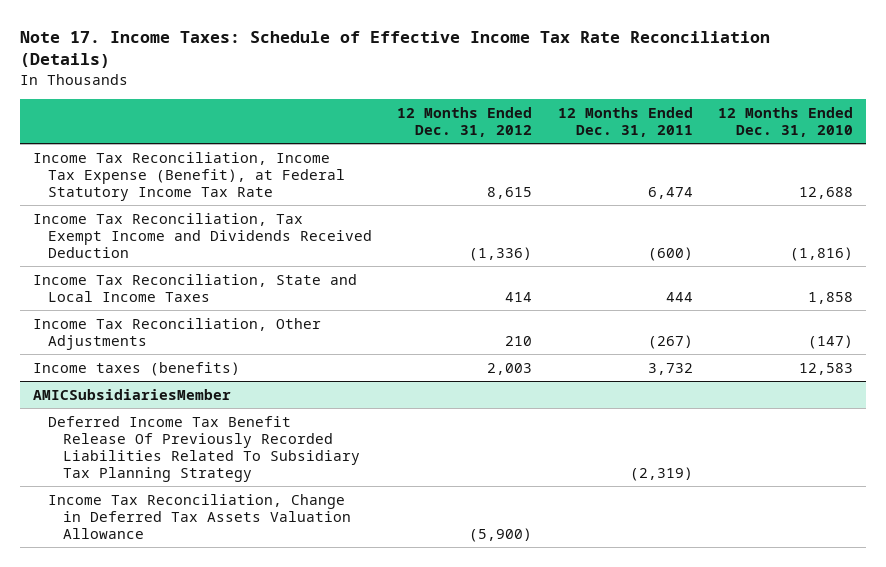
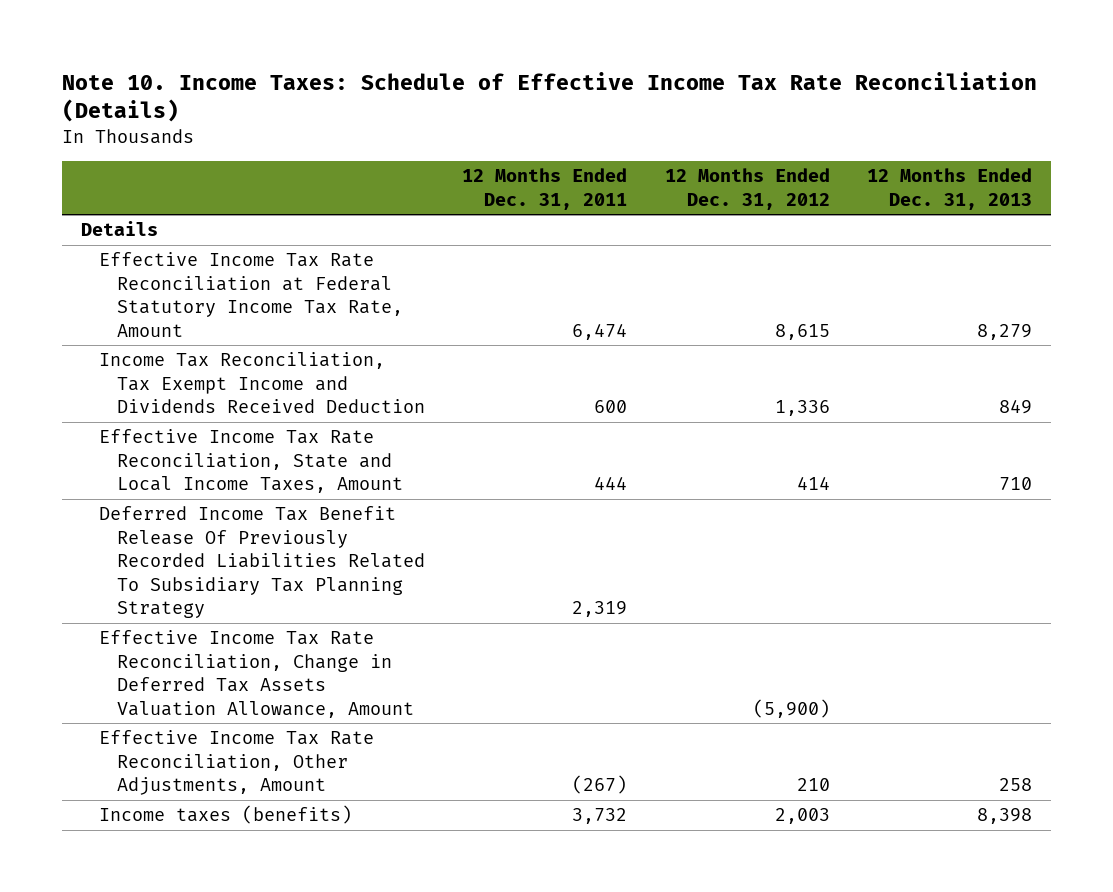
[20,30,771,69] Note 17. Income Taxes: Schedule of Effective Income Tax Rate Reconciliation (Details) -> [62,72,1038,123] Note 10. Income Taxes: Schedule of Effective Income Tax Rate Reconciliation (Details)
[718,106,854,138] 12 Months Ended Dec. 31, 2010 -> none
none -> [867,168,1033,210] 12 Months Ended Dec. 31, 2013
none -> [81,221,159,237] Details
[32,151,346,201] Income Tax Reconciliation, Income Tax Expense (Benefit), at Federal Statutory Income Tax Rate -> [99,252,404,337] Effective Income Tax Rate Reconciliation at Federal Statutory Income Tax Rate, Amount
[469,246,533,261] (1,336) -> [774,400,830,417] 1,336
[647,246,693,261] (600) -> [594,400,628,414] 600
[32,273,357,302] Income Tax Reconciliation, State and Local Income Taxes -> [99,429,404,494] Effective Income Tax Rate Reconciliation, State and Local Income Taxes, Amount
none -> [99,506,426,619] Deferred Income Tax Benefit Release Of Previously Recorded Liabilities Related To Subsidiary Tax Planning Strategy
none -> [99,630,415,718] Effective Income Tax Rate Reconciliation, Change in Deferred Tax Assets Valuation Allowance, Amount
[32,317,321,350] Income Tax Reconciliation, Other Adjustments -> [99,730,375,796] Effective Income Tax Rate Reconciliation, Other Adjustments, Amount
[32,388,231,400] AMICSubsidiariesMember -> none
[48,415,361,482] Deferred Income Tax Benefit Release Of Previously Recorded Liabilities Related To Subsidiary Tax Planning Strategy -> none
[48,493,352,539] Income Tax Reconciliation, Change in Deferred Tax Assets Valuation Allowance -> none

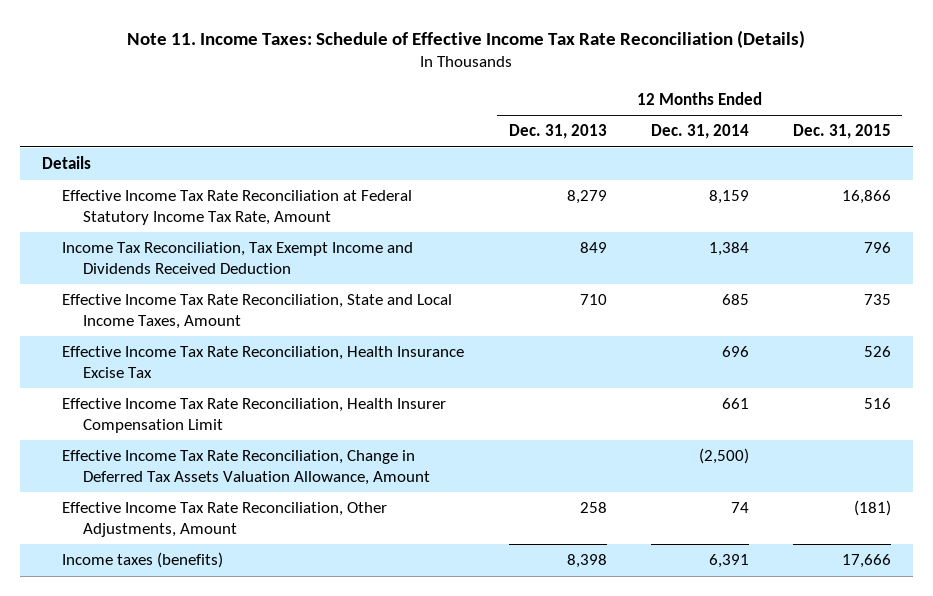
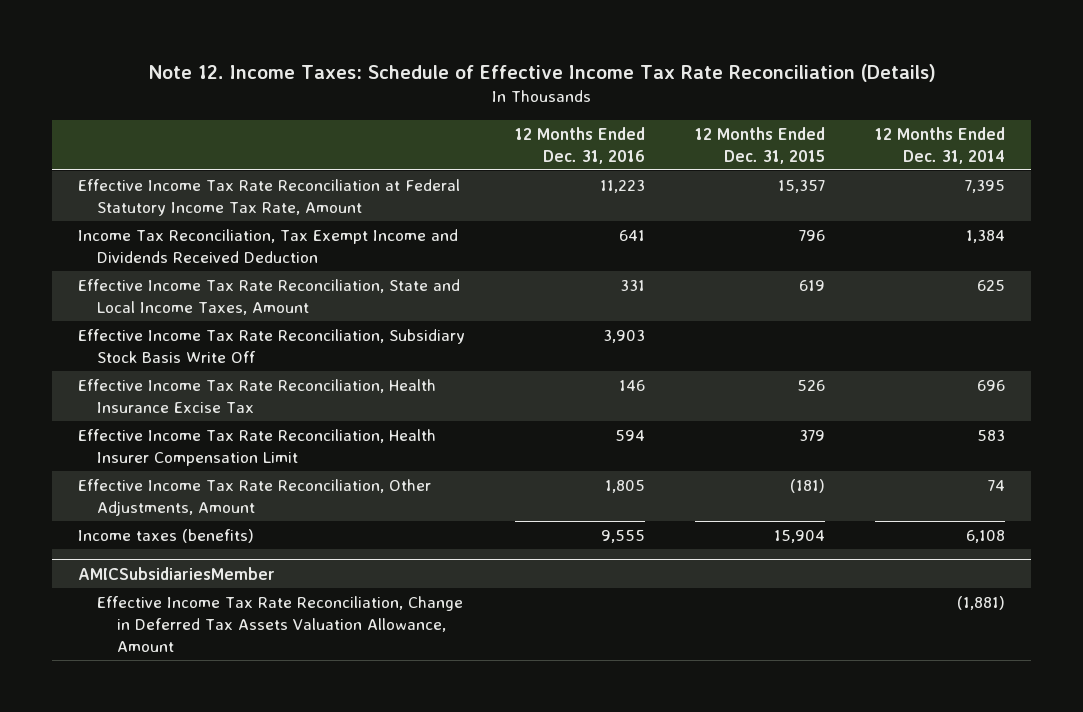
[127,30,806,49] Note 11. Income Taxes: Schedule of Effective Income Tax Rate Reconciliation (Details) -> [147,64,936,83] Note 12. Income Taxes: Schedule of Effective Income Tax Rate Reconciliation (Details)
[508,124,607,140] Dec. 31, 2013 -> none
none -> [514,126,645,164] 12 Months Ended Dec. 31, 2016
[41,156,91,170] Details -> none
[708,190,749,205] 8,159 -> [965,180,1006,194] 7,395
[841,190,891,205] 16,866 -> [778,180,826,194] 15,357
[721,294,749,306] 685 -> [977,280,1006,292] 625
[863,294,891,306] 735 -> [799,280,826,292] 619
none -> [77,329,465,363] Effective Income Tax Rate Reconciliation, Subsidiary Stock Basis Write Off
[62,450,430,485] Effective Income Tax Rate Reconciliation, Change in Deferred Tax Assets Valuation Allowance, Amount -> none
[721,398,749,410] 661 -> [977,430,1006,442] 583
[863,398,891,410] 516 -> [799,430,826,442] 379
[708,554,749,569] 6,391 -> [966,530,1006,544] 6,108
[841,554,891,569] 17,666 -> [774,530,826,544] 15,904
none -> [77,566,275,580] AMICSubsidiariesMember
none -> [97,596,464,652] Effective Income Tax Rate Reconciliation, Change in Deferred Tax Assets Valuation Allowance, Amount

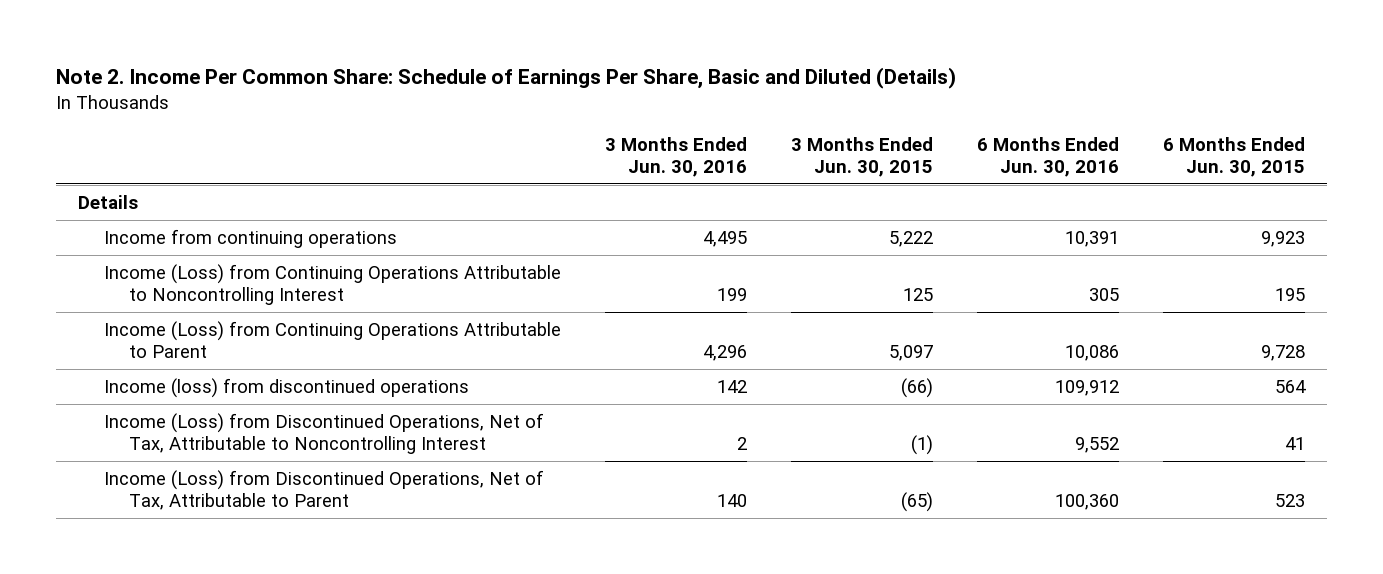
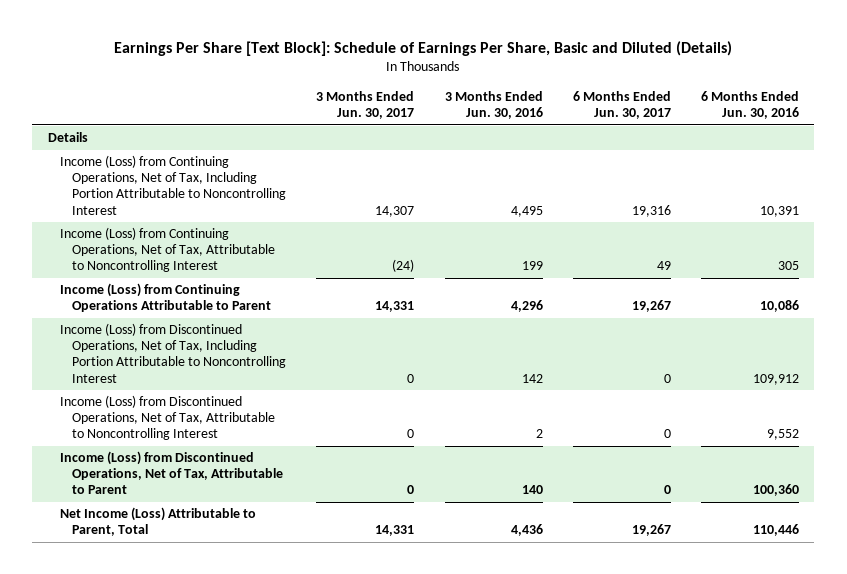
[55,66,956,89] Note 2. Income Per Common Share: Schedule of Earnings Per Share, Basic and Diluted (Details) -> [114,41,733,57] Earnings Per Share [Text Block]: Schedule of Earnings Per Share, Basic and Diluted (Details)
[790,137,933,177] 3 Months Ended Jun. 30, 2015 -> none
[1163,137,1306,177] 6 Months Ended Jun. 30, 2015 -> none
none -> [316,90,415,120] 3 Months Ended Jun. 30, 2017
none -> [572,90,671,120] 6 Months Ended Jun. 30, 2017
[103,229,397,249] Income from continuing operations -> [59,155,286,215] Income (Loss) from Continuing Operations, Net of Tax, Including Portion Attributable to Noncontrolling Interest
[103,264,561,305] Income (Loss) from Continuing Operations Attributable to Noncontrolling Interest -> [59,227,275,273] Income (Loss) from Continuing Operations, Net of Tax, Attributable to Noncontrolling Interest
[103,378,469,399] Income (loss) from discontinued operations -> [59,323,286,383] Income (Loss) from Discontinued Operations, Net of Tax, Including Portion Attributable to Noncontrolling Interest
none -> [59,507,256,537] Net Income (Loss) Attributable to Parent, Total

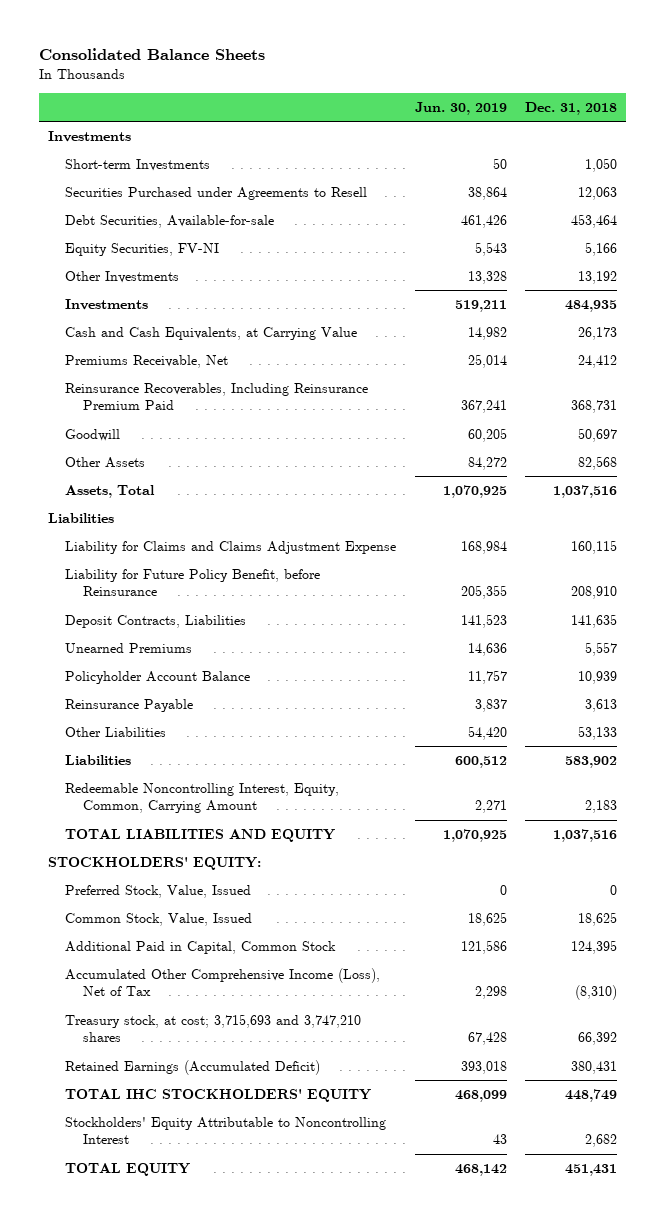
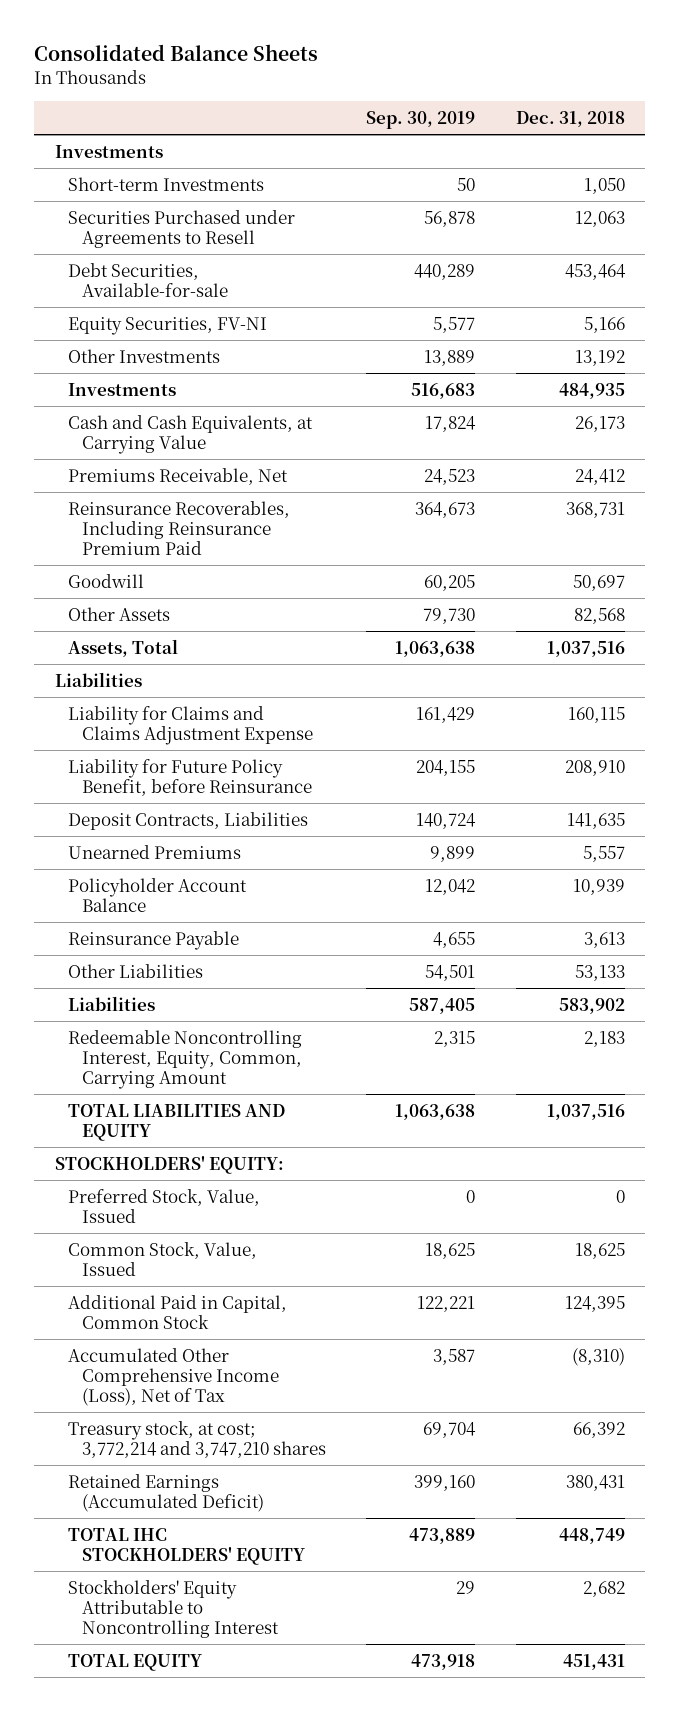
[414,101,507,115] Jun. 30, 2019 -> none
none -> [366,110,476,129] Sep. 30, 2019
[65,1013,362,1043] Treasury stock, at cost; 3,715,693 and 3,747,210 shares -> [68,1420,326,1458] Treasury stock, at cost; 3,772,214 and 3,747,210 shares

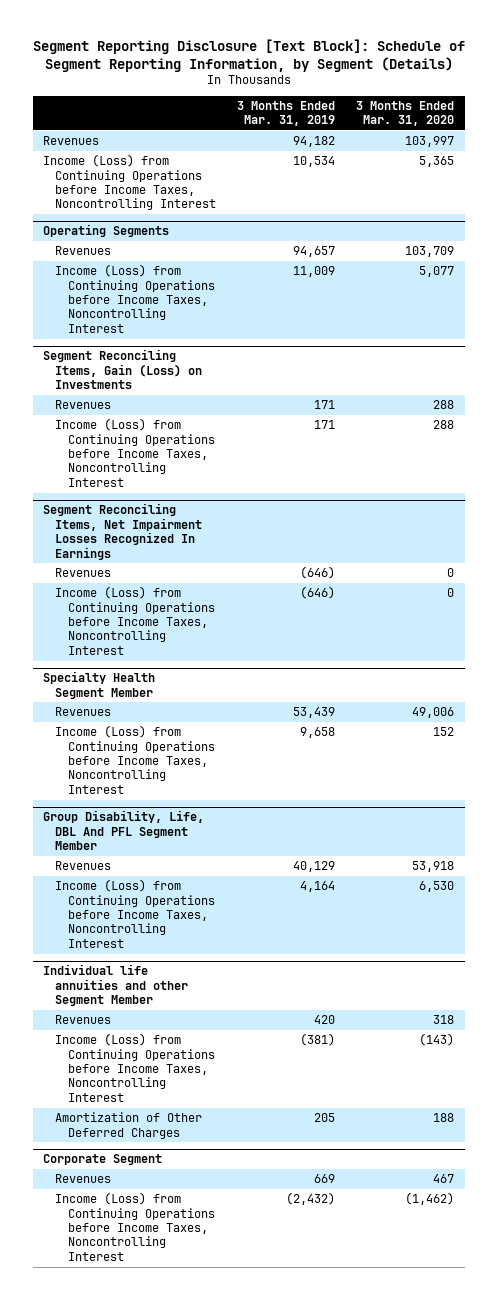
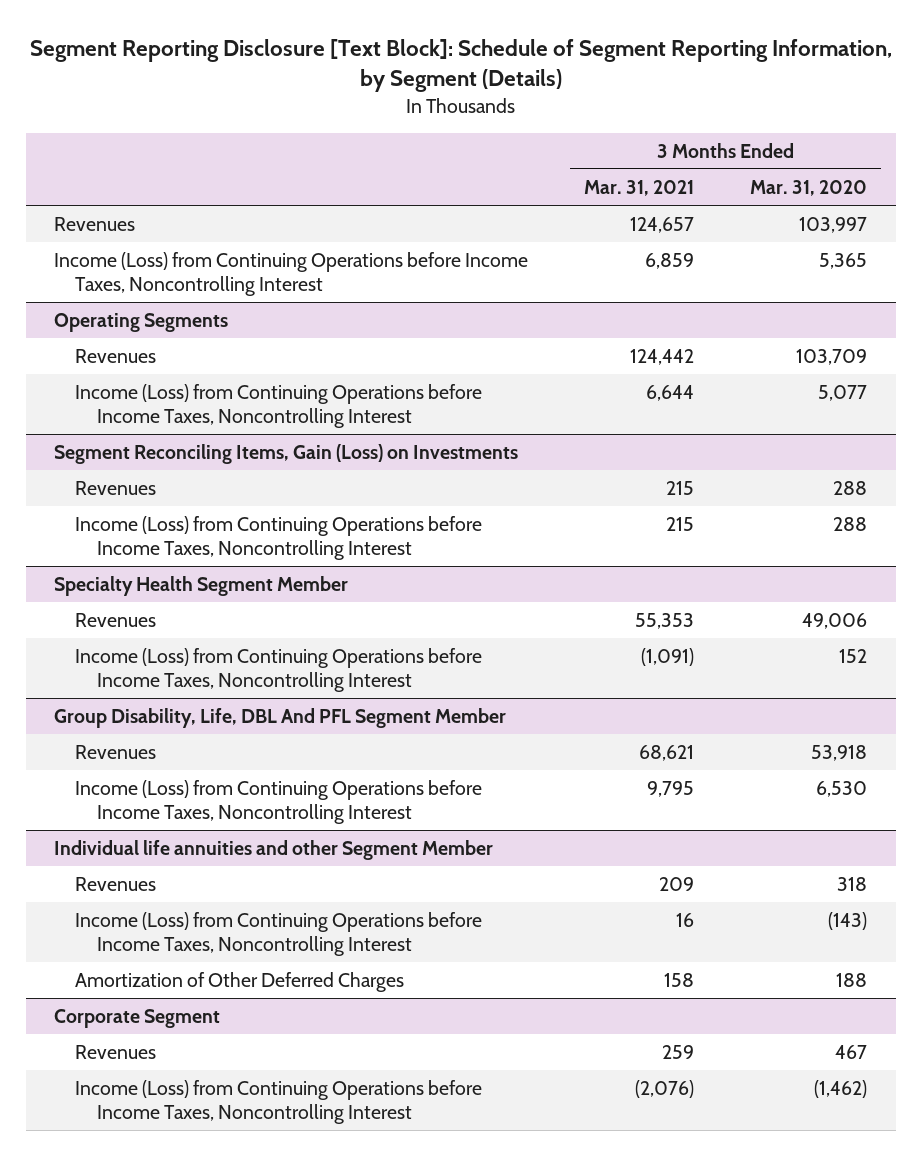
[237,100,336,127] 3 Months Ended Mar. 31, 2019 -> none
none -> [584,179,695,196] Mar. 31, 2021
[43,503,203,560] Segment Reconciling Items, Net Impairment Losses Recognized In Earnings -> none
[55,568,112,578] Revenues -> none
[55,586,215,655] Income (Loss) from Continuing Operations before Income Taxes, Noncontrolling Interest -> none

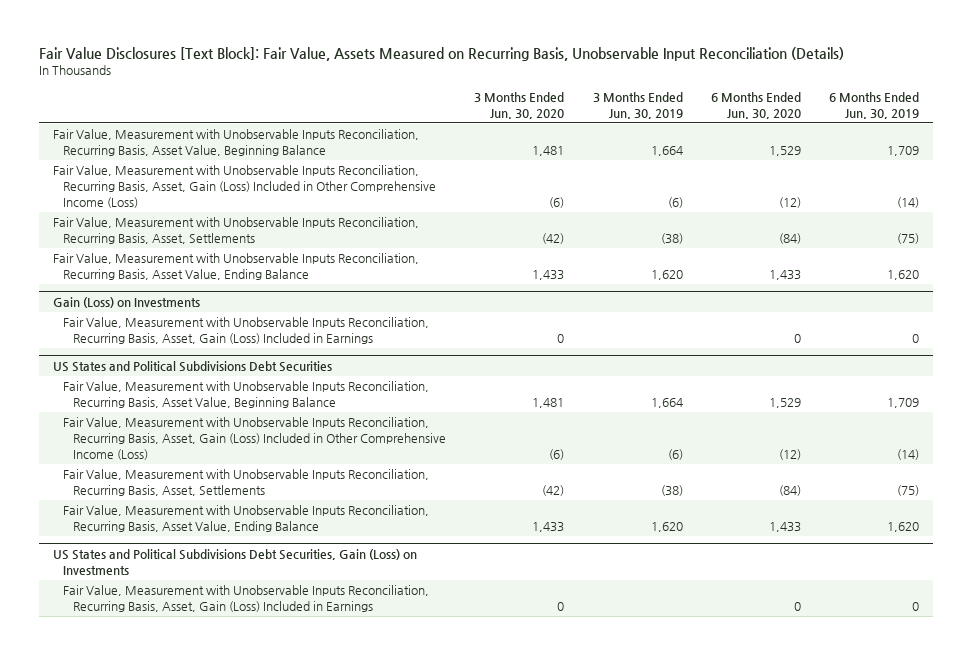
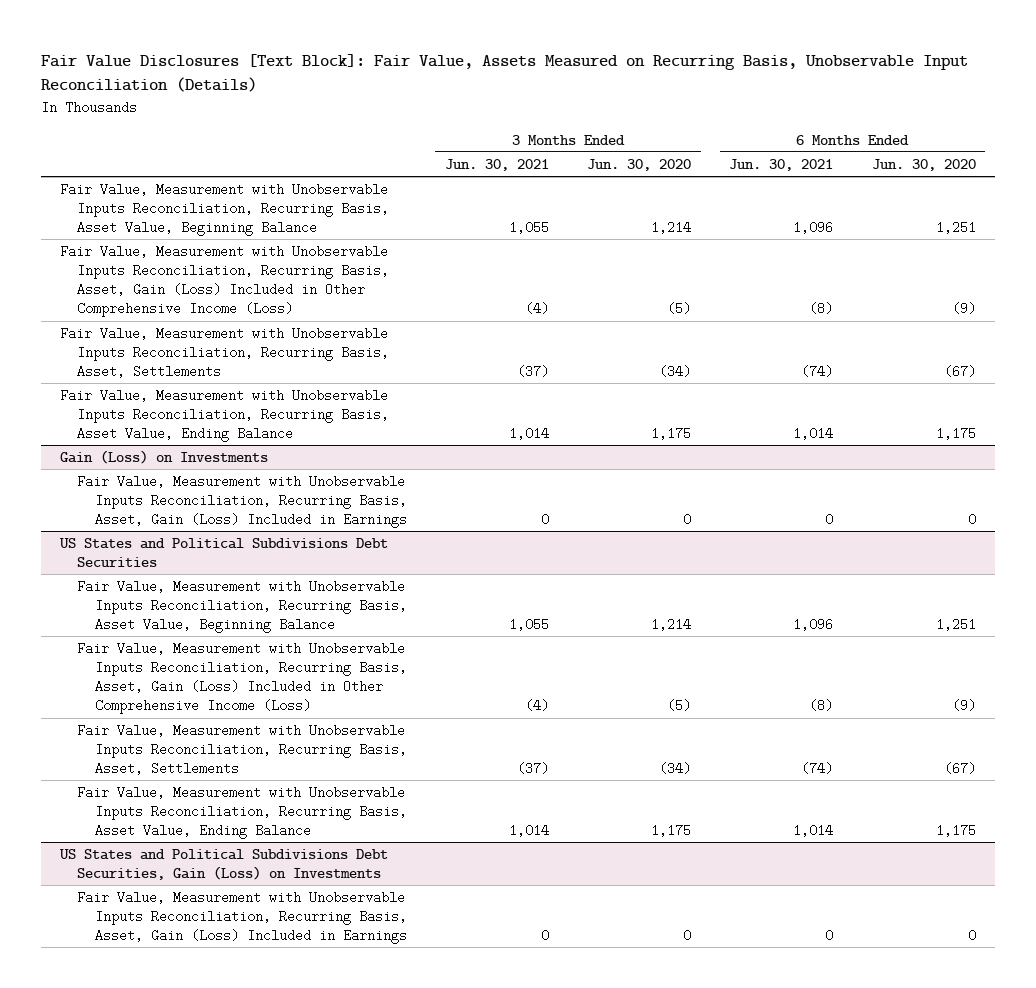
[592,91,683,119] 3 Months Ended Jun. 30, 2019 -> none
[829,91,920,119] 6 Months Ended Jun. 30, 2019 -> none
none -> [444,158,549,171] Jun. 30, 2021
none -> [729,158,834,171] Jun. 30, 2021
[532,146,565,157] 1,481 -> [651,221,692,235] 1,214
[769,146,802,157] 1,529 -> [935,221,976,235] 1,251
[549,196,565,208] (6) -> [667,302,692,316] (5)
[779,196,802,208] (12) -> [951,302,976,316] (9)
[542,233,565,245] (42) -> [659,365,692,379] (34)
[779,233,802,245] (84) -> [943,365,976,379] (67)
[532,270,565,281] 1,433 -> [651,427,692,441] 1,175
[769,270,802,281] 1,433 -> [935,427,976,441] 1,175
[532,398,565,409] 1,481 -> [651,618,692,632] 1,214
[769,398,802,409] 1,529 -> [935,618,976,632] 1,251
[549,448,565,460] (6) -> [667,699,692,713] (5)
[779,448,802,460] (12) -> [951,699,976,713] (9)
[542,485,565,497] (42) -> [659,762,692,776] (34)
[779,485,802,497] (84) -> [943,762,976,776] (67)
[532,522,565,533] 1,433 -> [651,824,692,838] 1,175
[769,522,802,533] 1,433 -> [935,824,976,838] 1,175

